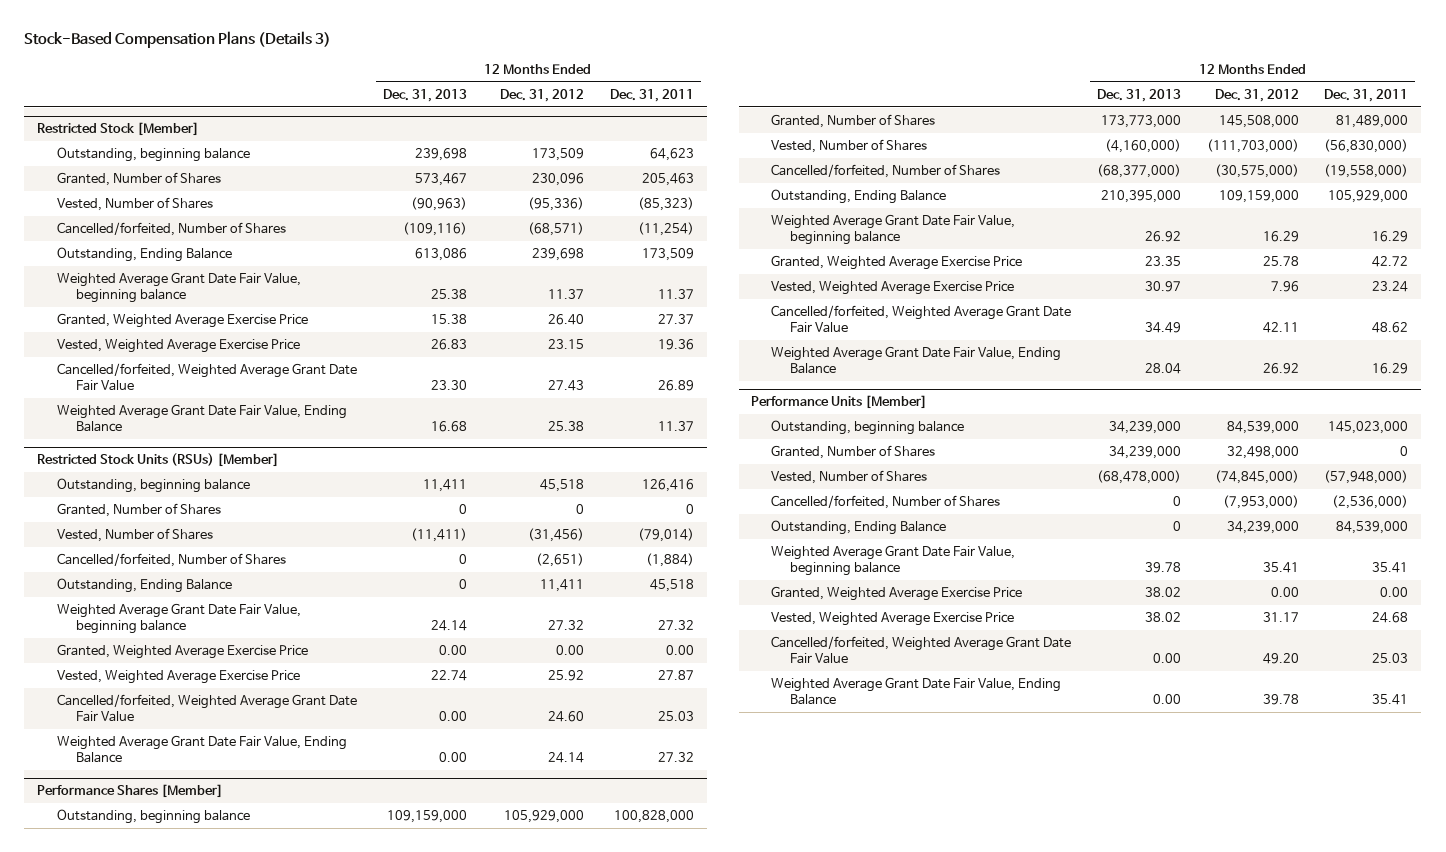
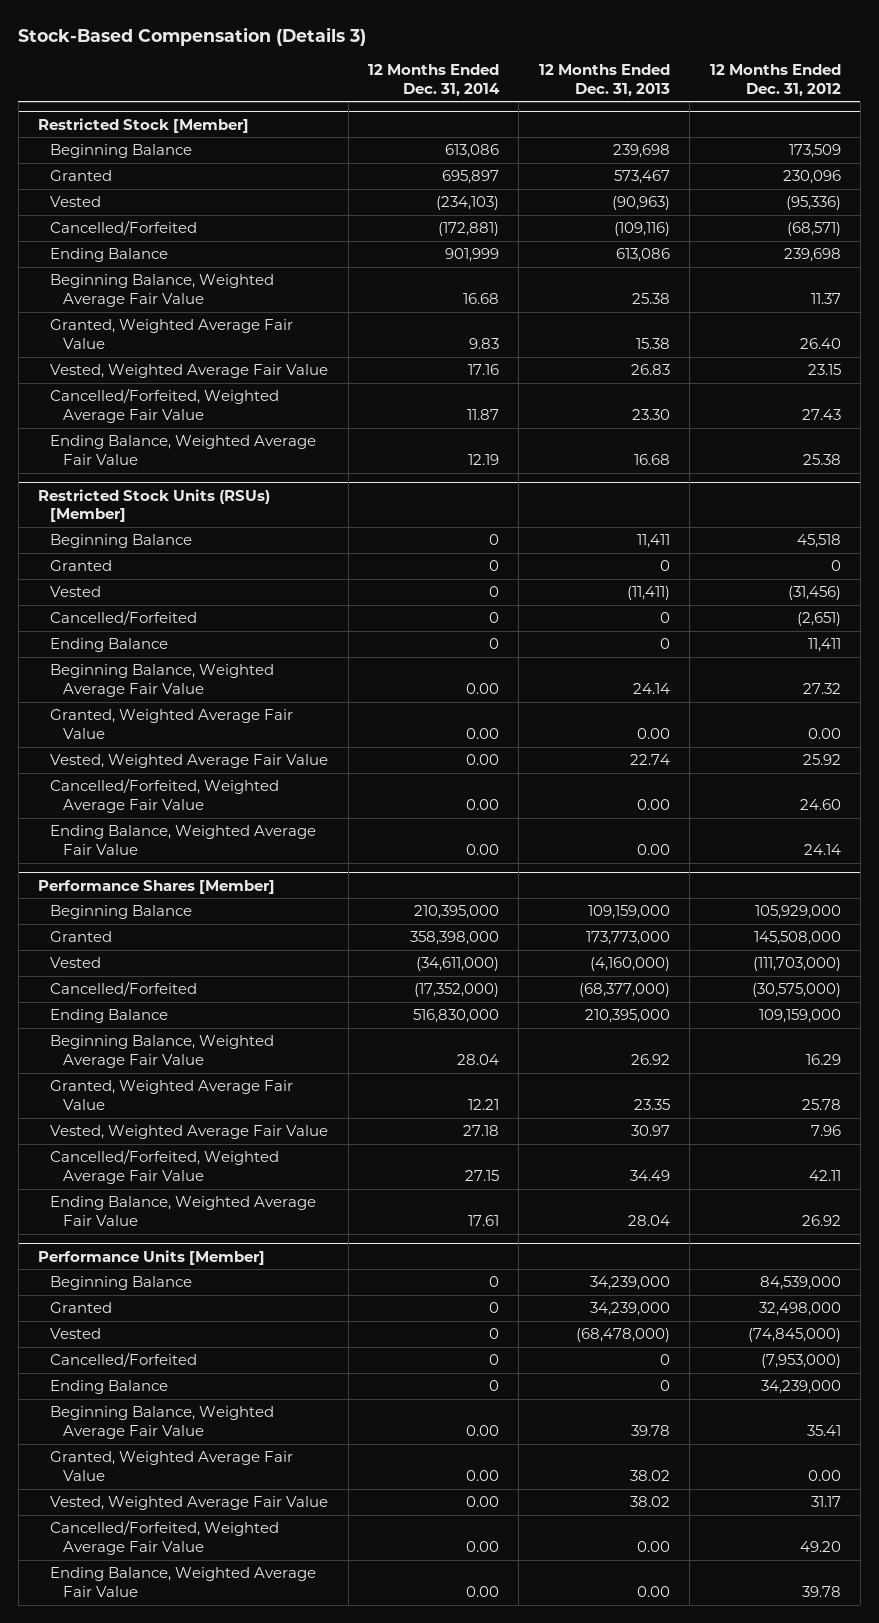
[24,30,332,48] Stock-Based Compensation Plans (Details 3) -> [18,26,367,46] Stock-Based Compensation (Details 3)
[610,88,695,102] Dec. 31, 2011 -> none
none -> [368,64,501,97] 12 Months Ended Dec. 31, 2014
[56,147,250,163] Outstanding, beginning balance -> [50,144,193,159] Beginning Balance
[56,172,221,187] Granted, Number of Shares -> [50,170,113,182] Granted
[56,197,213,212] Vested, Number of Shares -> [50,196,102,208] Vested
[56,222,286,237] Cancelled/forfeited, Number of Shares -> [50,220,198,236] Cancelled/Forfeited
[56,247,232,263] Outstanding, Ending Balance -> [50,248,169,263] Ending Balance
[56,272,301,304] Weighted Average Grant Date Fair Value, beginning balance -> [50,274,275,307] Beginning Balance, Weighted Average Fair Value
[56,313,308,329] Granted, Weighted Average Exercise Price -> [50,319,294,349] Granted, Weighted Average Fair Value
[56,339,300,354] Vested, Weighted Average Exercise Price -> [50,364,329,379] Vested, Weighted Average Fair Value
[56,363,357,392] Cancelled/forfeited, Weighted Average Grant Date Fair Value -> [50,388,280,423] Cancelled/Forfeited, Weighted Average Fair Value
[56,404,347,433] Weighted Average Grant Date Fair Value, Ending Balance -> [50,435,317,465] Ending Balance, Weighted Average Fair Value
[56,478,250,494] Outstanding, beginning balance -> [50,534,193,549] Beginning Balance
[56,503,221,518] Granted, Number of Shares -> [50,560,113,572] Granted
[56,528,213,543] Vested, Number of Shares -> [50,586,102,598] Vested
[56,553,286,568] Cancelled/forfeited, Number of Shares -> [50,610,198,626] Cancelled/Forfeited
[56,578,232,594] Outstanding, Ending Balance -> [50,638,169,653] Ending Balance
[56,603,301,635] Weighted Average Grant Date Fair Value, beginning balance -> [50,664,275,697] Beginning Balance, Weighted Average Fair Value
[56,644,308,660] Granted, Weighted Average Exercise Price -> [50,709,294,739] Granted, Weighted Average Fair Value
[56,670,300,685] Vested, Weighted Average Exercise Price -> [50,754,329,769] Vested, Weighted Average Fair Value
[56,694,357,723] Cancelled/forfeited, Weighted Average Grant Date Fair Value -> [50,778,280,813] Cancelled/Forfeited, Weighted Average Fair Value
[56,735,347,764] Weighted Average Grant Date Fair Value, Ending Balance -> [50,825,317,855] Ending Balance, Weighted Average Fair Value
[56,809,250,825] Outstanding, beginning balance -> [50,905,193,920] Beginning Balance
[770,114,935,129] Granted, Number of Shares -> [50,931,113,943] Granted
[770,139,927,154] Vested, Number of Shares -> [50,957,102,969] Vested
[770,164,1000,179] Cancelled/forfeited, Number of Shares -> [50,981,198,997] Cancelled/Forfeited
[770,189,946,205] Outstanding, Ending Balance -> [50,1009,169,1024] Ending Balance
[770,214,1015,246] Weighted Average Grant Date Fair Value, beginning balance -> [50,1035,275,1068] Beginning Balance, Weighted Average Fair Value
[770,255,1022,271] Granted, Weighted Average Exercise Price -> [50,1080,294,1110] Granted, Weighted Average Fair Value
[770,281,1014,296] Vested, Weighted Average Exercise Price -> [50,1125,329,1140] Vested, Weighted Average Fair Value
[770,305,1071,334] Cancelled/forfeited, Weighted Average Grant Date Fair Value -> [50,1149,280,1184] Cancelled/Forfeited, Weighted Average Fair Value
[770,346,1061,375] Weighted Average Grant Date Fair Value, Ending Balance -> [50,1196,317,1226] Ending Balance, Weighted Average Fair Value
[770,420,964,436] Outstanding, beginning balance -> [50,1276,193,1291] Beginning Balance
[770,445,935,460] Granted, Number of Shares -> [50,1302,113,1314] Granted
[770,470,927,485] Vested, Number of Shares -> [50,1328,102,1340] Vested
[770,495,1000,510] Cancelled/forfeited, Number of Shares -> [50,1352,198,1368] Cancelled/Forfeited
[770,520,946,536] Outstanding, Ending Balance -> [50,1380,169,1395] Ending Balance
[770,545,1015,577] Weighted Average Grant Date Fair Value, beginning balance -> [50,1406,275,1439] Beginning Balance, Weighted Average Fair Value
[770,586,1022,602] Granted, Weighted Average Exercise Price -> [50,1451,294,1481] Granted, Weighted Average Fair Value
[770,612,1014,627] Vested, Weighted Average Exercise Price -> [50,1496,329,1511] Vested, Weighted Average Fair Value
[770,636,1071,665] Cancelled/forfeited, Weighted Average Grant Date Fair Value -> [50,1520,280,1555] Cancelled/Forfeited, Weighted Average Fair Value
[770,677,1061,706] Weighted Average Grant Date Fair Value, Ending Balance -> [50,1567,317,1597] Ending Balance, Weighted Average Fair Value

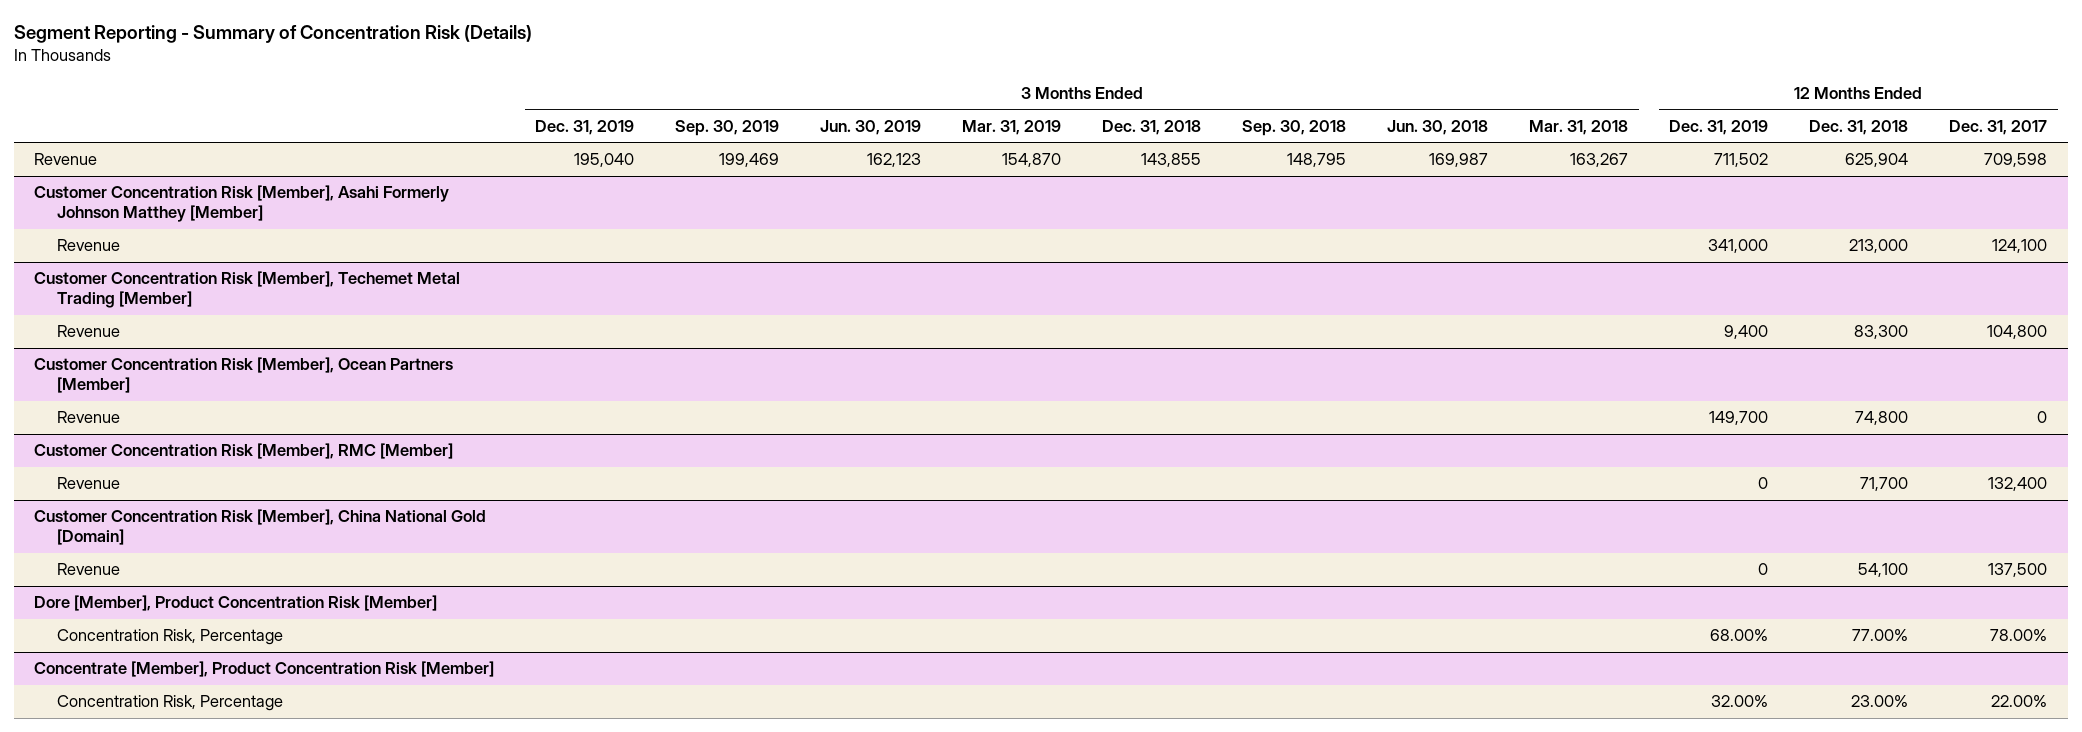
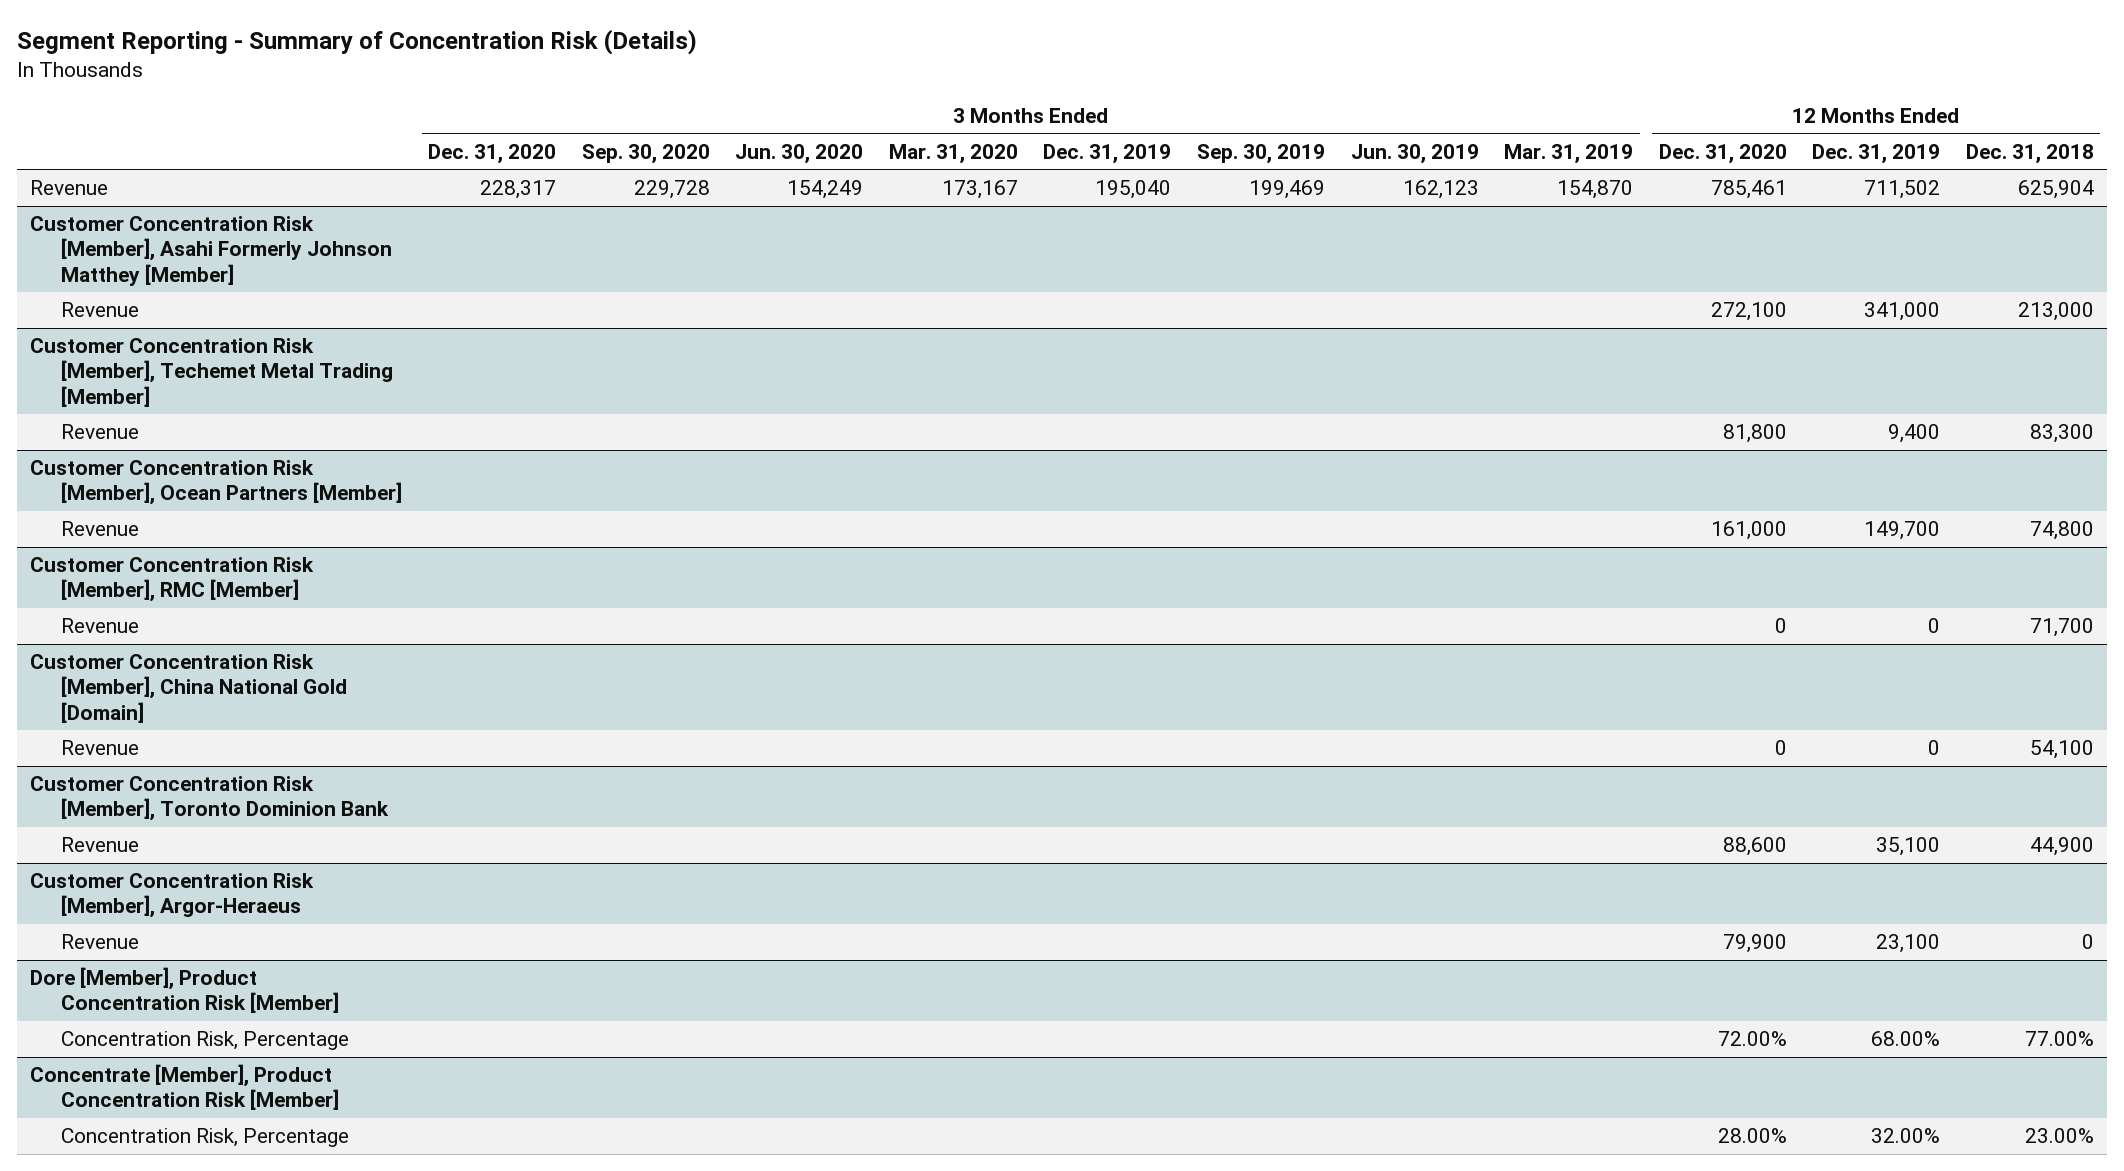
[1102,119,1202,135] Dec. 31, 2018 -> none
[1242,119,1347,136] Sep. 30, 2018 -> none
[1387,119,1489,135] Jun. 30, 2018 -> none
[1529,119,1629,135] Mar. 31, 2018 -> none
[1949,119,2048,135] Dec. 31, 2017 -> none
none -> [428,143,557,164] Dec. 31, 2020
none -> [581,143,710,164] Sep. 30, 2020
none -> [735,143,864,164] Jun. 30, 2020
none -> [888,143,1018,164] Mar. 31, 2020
none -> [1658,143,1787,164] Dec. 31, 2020
none -> [29,776,390,822] Customer Concentration Risk [Member], Toronto Dominion Bank
none -> [61,837,140,853] Revenue
none -> [29,873,314,919] Customer Concentration Risk [Member], Argor-Heraeus
none -> [61,934,140,950] Revenue

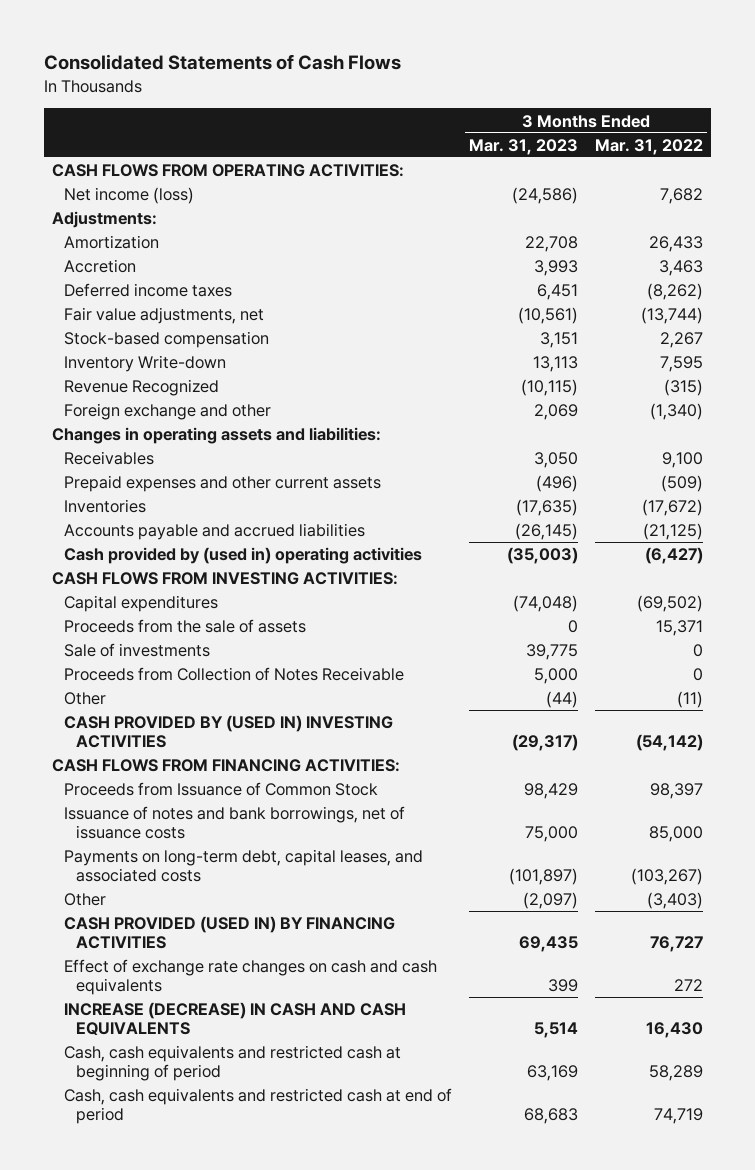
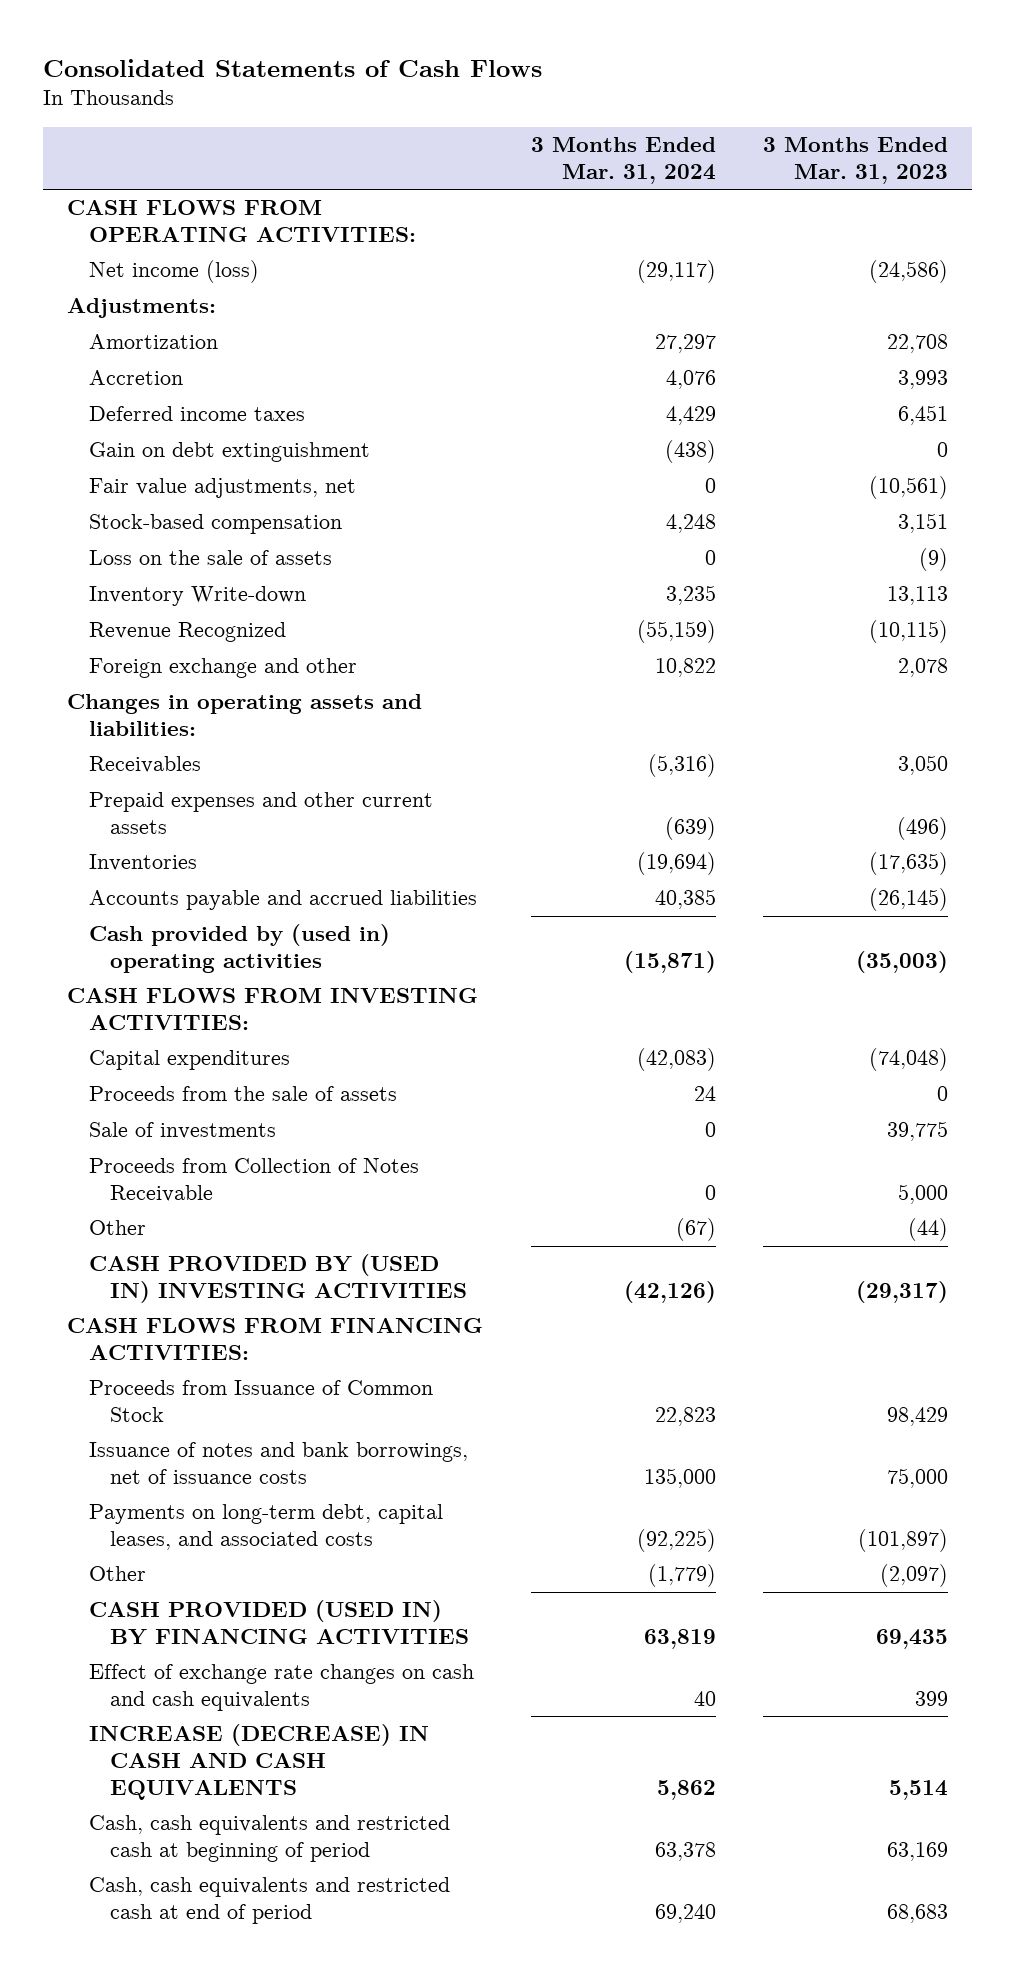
[594,138,703,155] Mar. 31, 2022 -> none
none -> [530,136,716,184] 3 Months Ended Mar. 31, 2024
none -> [88,442,370,463] Gain on debt extinguishment
none -> [88,550,332,566] Loss on the sale of assets
[533,404,578,421] 2,069 -> [897,658,948,678] 2,078

